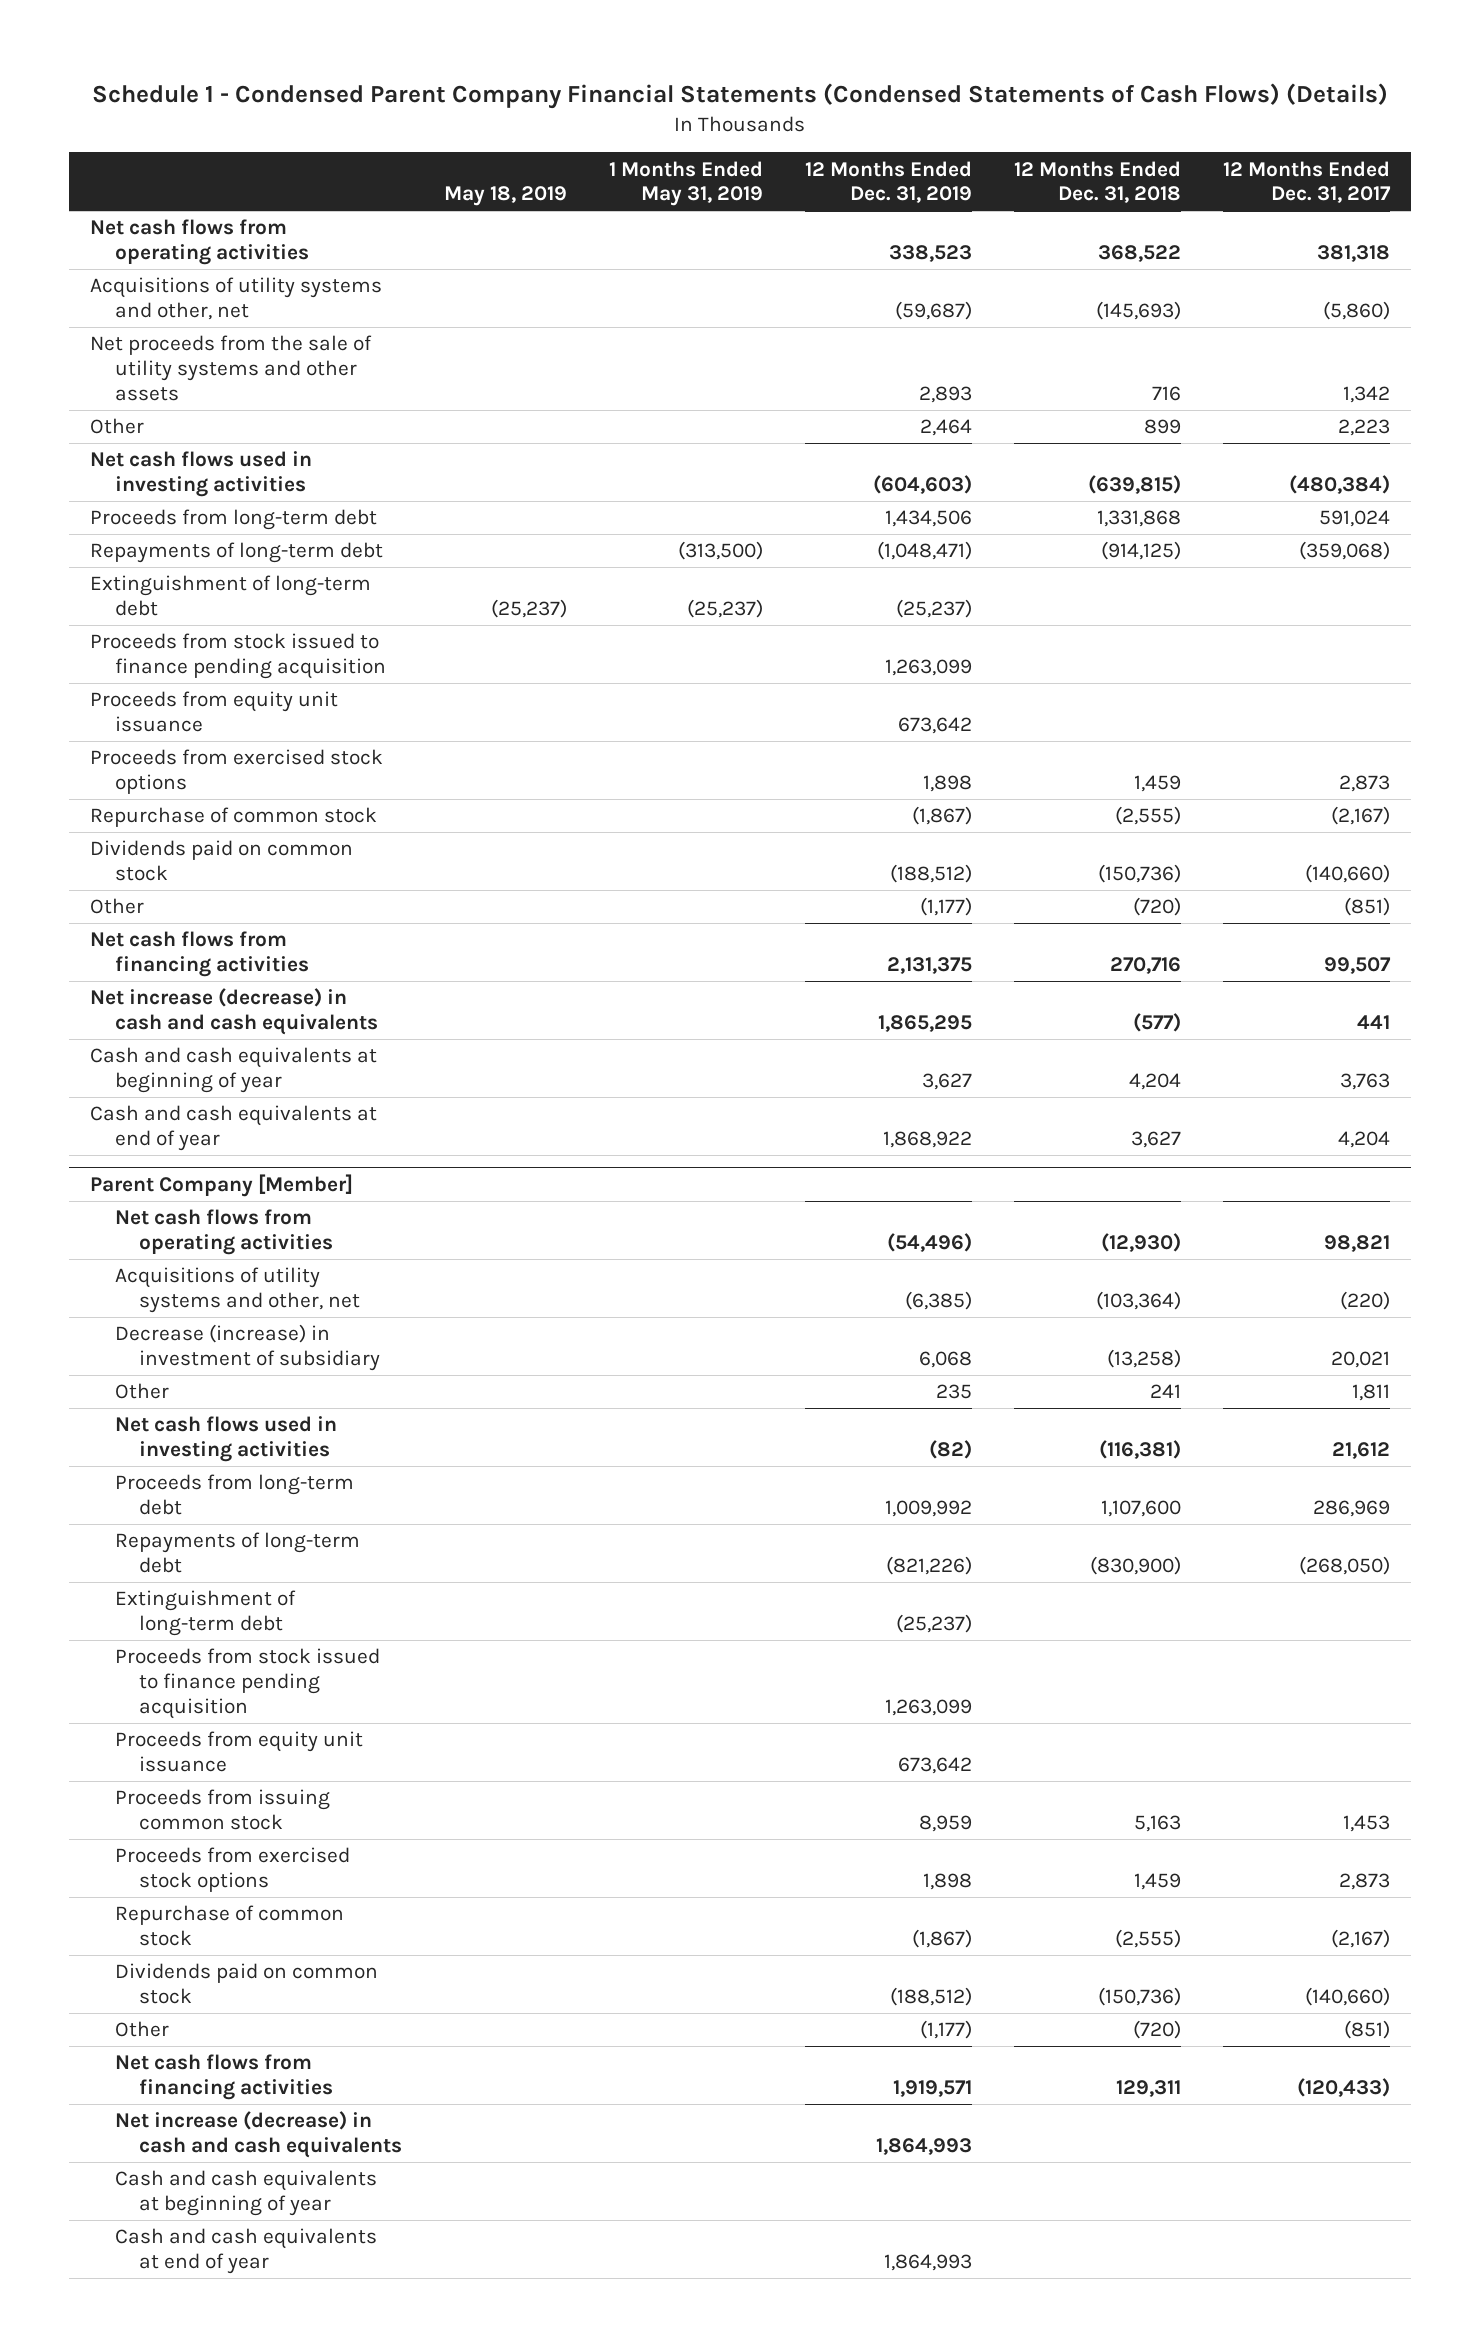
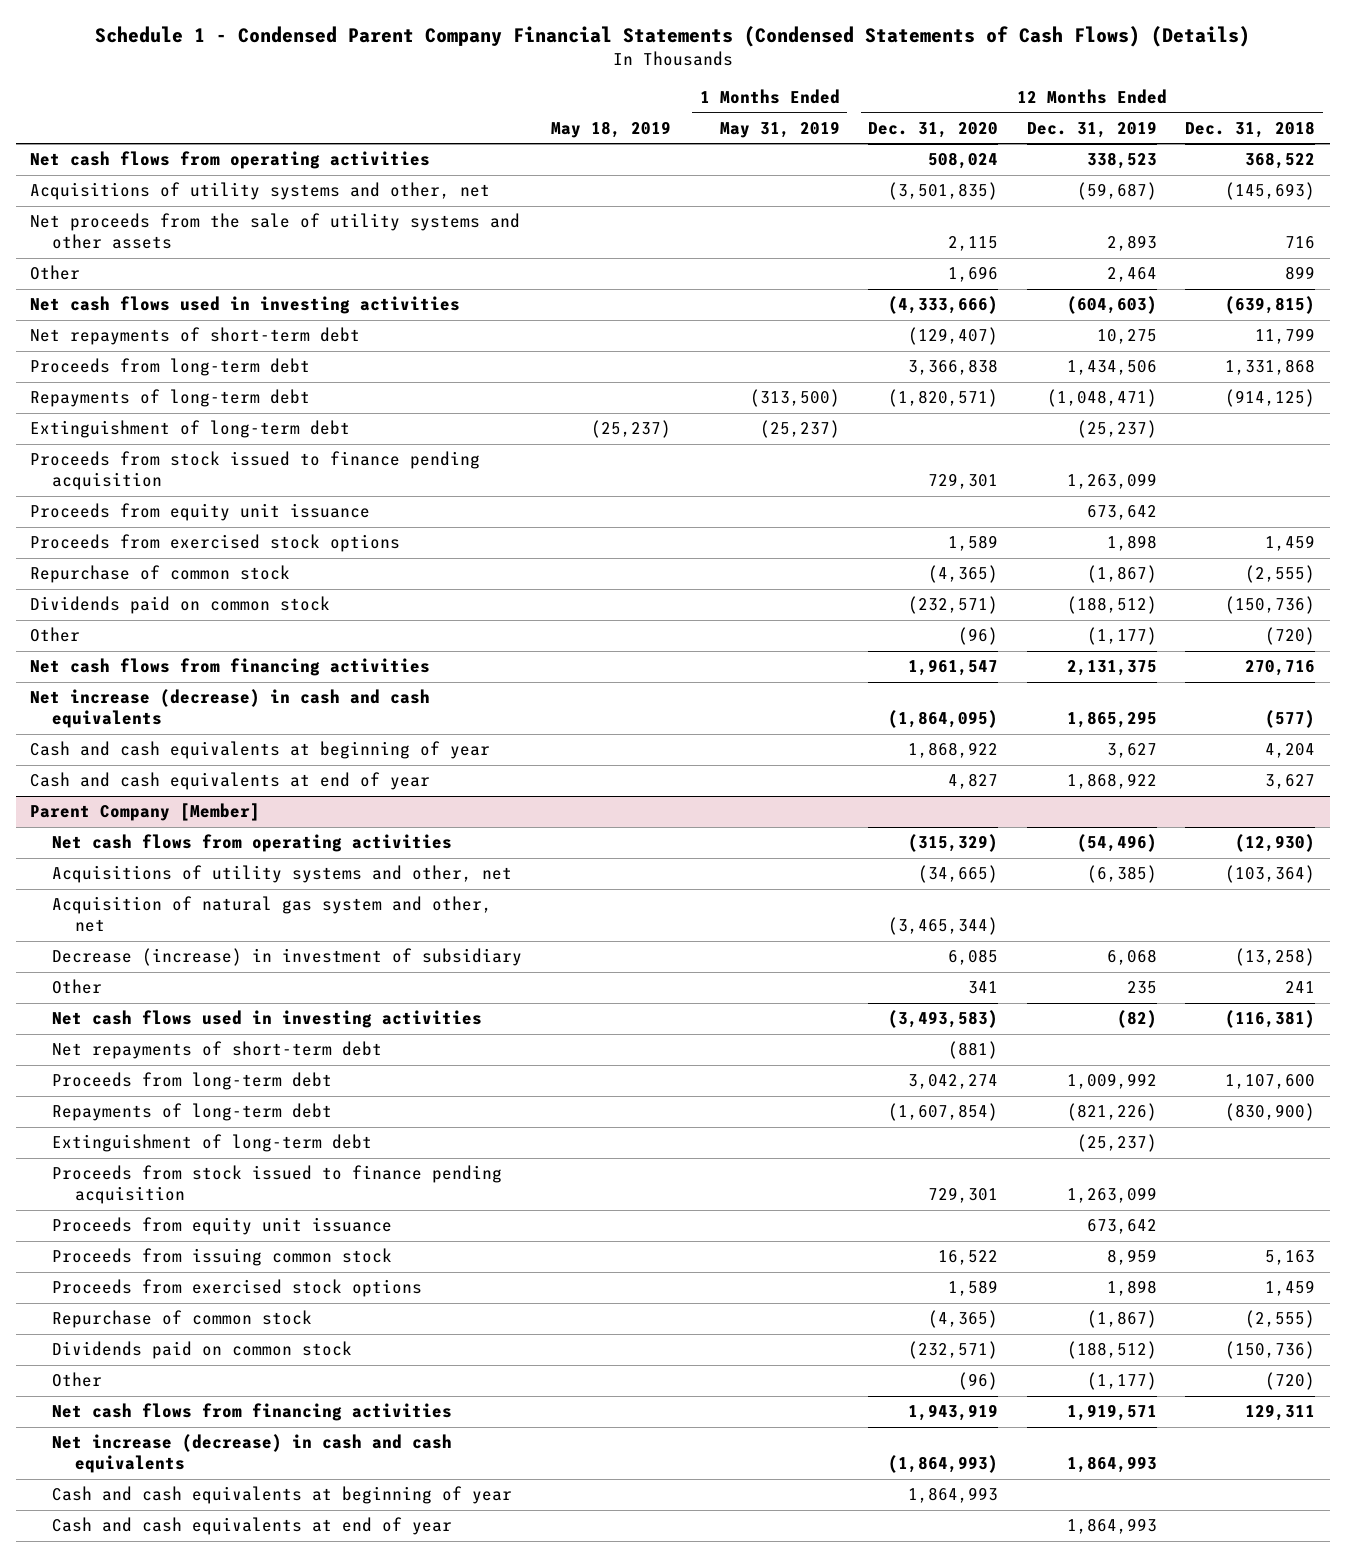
[1223,160,1392,204] 12 Months Ended Dec. 31, 2017 -> none
none -> [868,121,999,138] Dec. 31, 2020
none -> [30,327,361,346] Net repayments of short-term debt
none -> [52,896,493,933] Acquisition of natural gas system and other, net
none -> [52,1041,383,1060] Net repayments of short-term debt

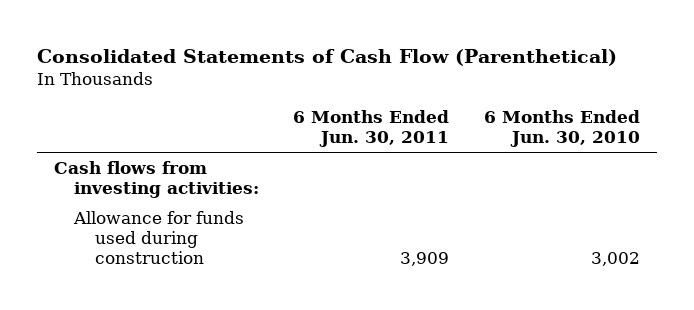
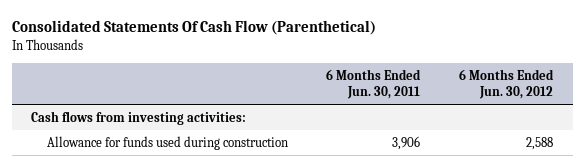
[36,48,617,66] Consolidated Statements of Cash Flow (Parenthetical) -> [12,20,377,36] Consolidated Statements Of Cash Flow (Parenthetical)
[483,110,640,147] 6 Months Ended Jun. 30, 2010 -> none
none -> [459,69,555,100] 6 Months Ended Jun. 30, 2012
[400,252,450,267] 3,909 -> [392,136,421,151] 3,906

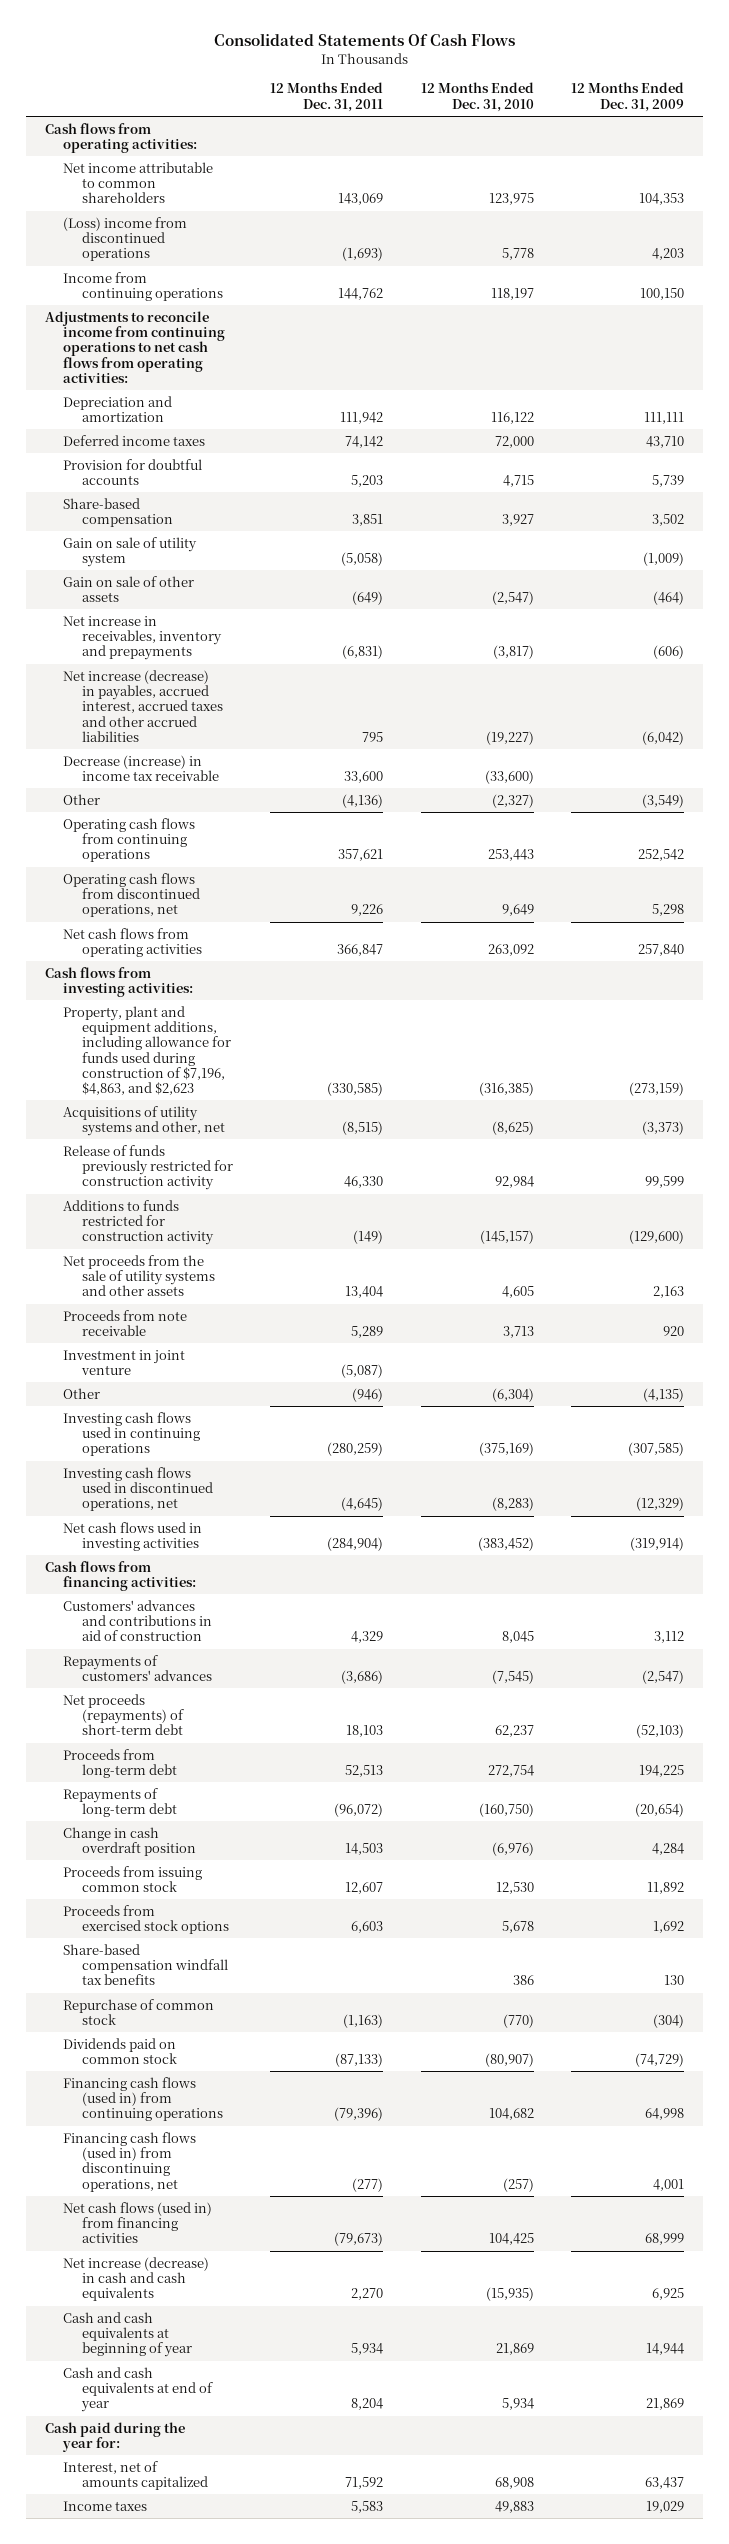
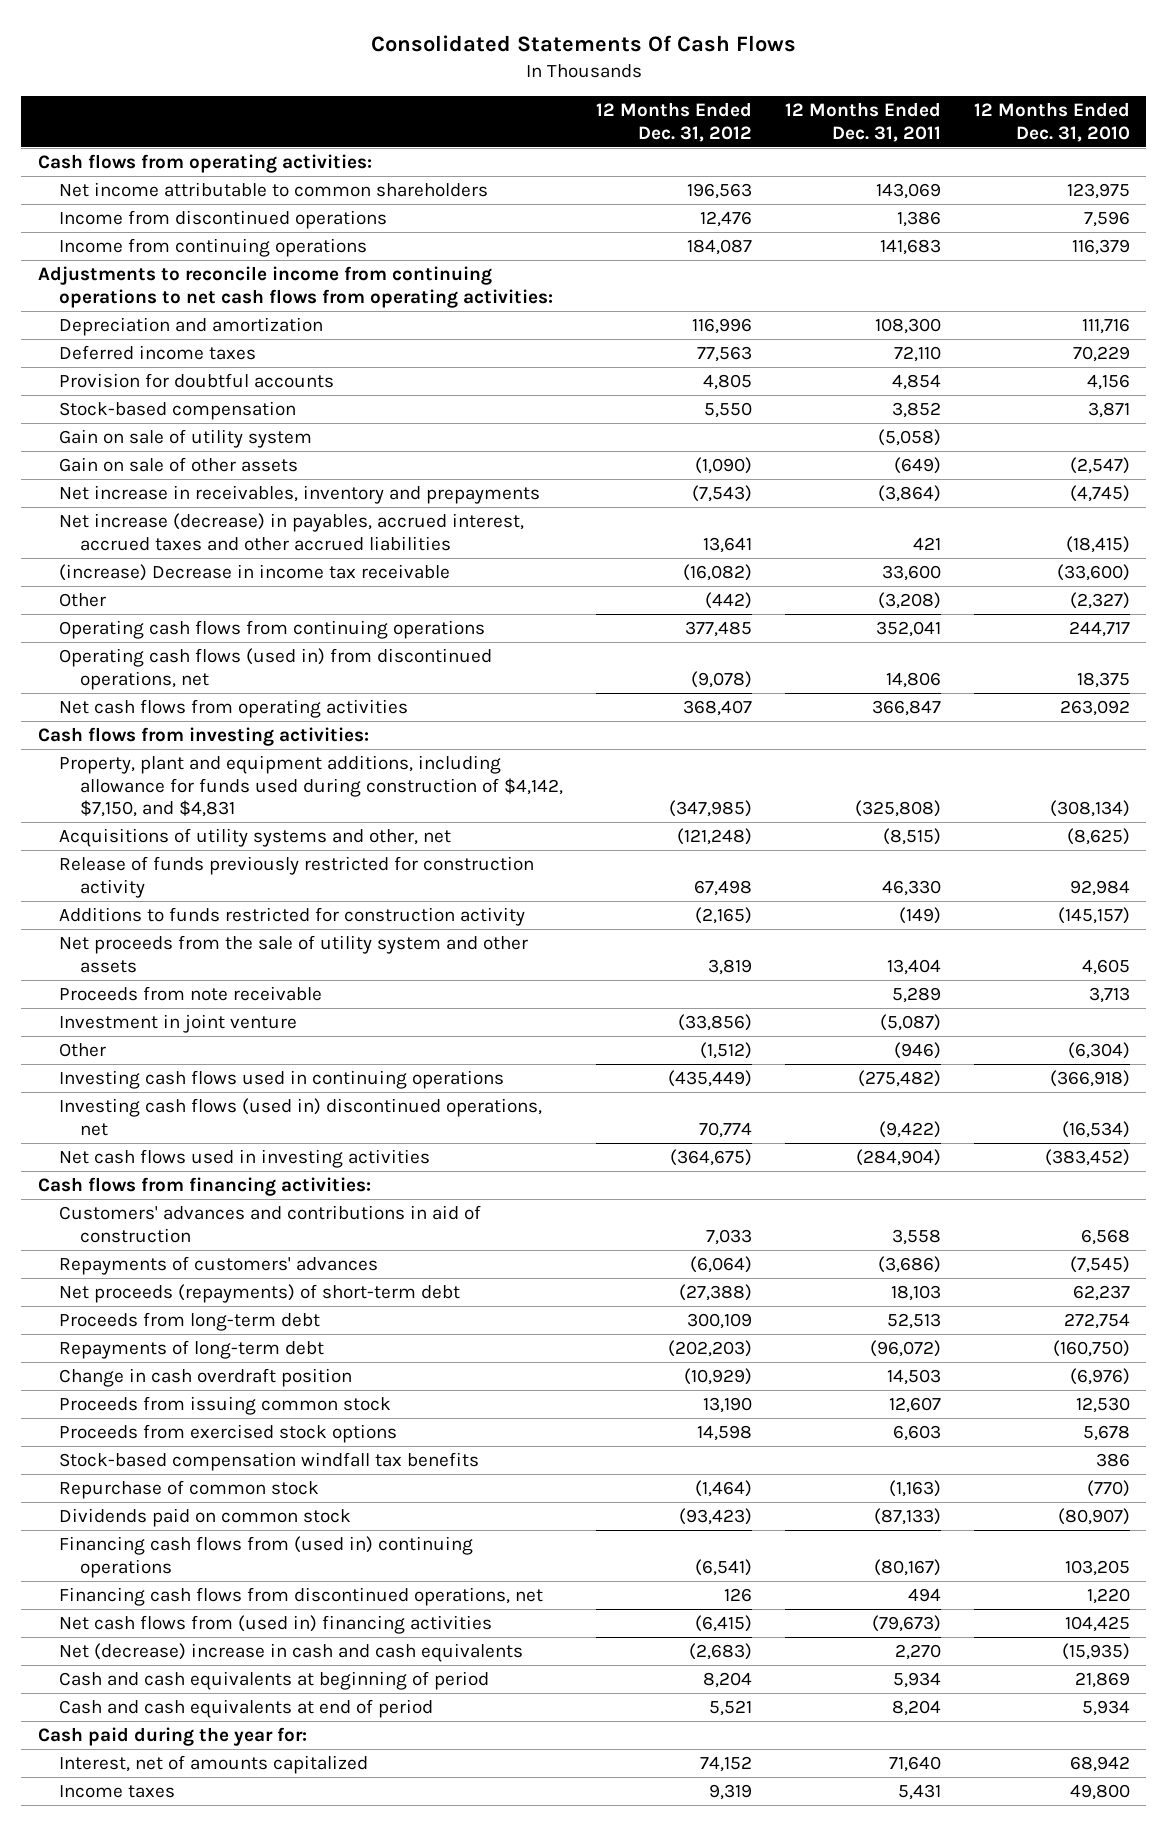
[571,82,685,112] 12 Months Ended Dec. 31, 2009 -> none
none -> [596,102,753,142] 12 Months Ended Dec. 31, 2012
[63,216,188,262] (Loss) income from discontinued operations -> [59,210,388,230] Income from discontinued operations
[342,247,384,262] (1,693) -> [897,211,942,228] 1,386
[501,248,534,261] 5,778 -> [1084,211,1131,228] 7,596
[338,288,384,301] 144,762 -> [880,239,942,256] 141,683
[490,288,534,301] 118,197 -> [1072,239,1131,256] 116,379
[340,412,384,425] 111,942 -> [875,318,942,335] 108,300
[490,412,534,425] 116,122 -> [1082,318,1131,335] 111,716
[345,435,384,448] 74,142 -> [894,346,942,363] 72,110
[494,435,534,448] 72,000 -> [1073,346,1131,363] 70,229
[351,475,384,488] 5,203 -> [892,374,942,391] 4,854
[502,475,534,488] 4,715 -> [1087,374,1131,391] 4,156
[63,497,174,528] Share-based compensation -> [59,401,297,421] Stock-based compensation
[352,514,384,527] 3,851 -> [892,402,942,419] 3,852
[501,514,534,527] 3,927 -> [1088,402,1131,419] 3,871
[342,645,384,660] (6,831) -> [878,485,942,503] (3,864)
[492,645,534,660] (3,817) -> [1070,485,1131,503] (4,745)
[362,731,384,742] 795 -> [913,536,942,550] 421
[485,730,534,745] (19,227) -> [1066,535,1131,553] (18,415)
[63,754,220,782] Decrease (increase) in income tax receivable -> [59,564,451,582] (increase) Decrease in income tax receivable
[342,793,384,808] (4,136) -> [878,592,942,610] (3,208)
[338,849,384,862] 357,621 -> [876,621,942,638] 352,041
[487,849,534,862] 253,443 -> [1069,621,1131,638] 244,717
[63,872,201,918] Operating cash flows from discontinued operations, net -> [59,648,493,690] Operating cash flows (used in) from discontinued operations, net
[351,904,384,917] 9,226 -> [886,671,942,688] 14,806
[501,904,534,917] 9,649 -> [1077,671,1131,688] 18,375
[63,1005,232,1096] Property, plant and equipment additions, including allowance for funds used during construction of $7,196, $4,863, and $2,623 -> [59,755,564,817] Property, plant and equipment additions, including allowance for funds used during construction of $4,142, $7,150, and $4,831
[327,1082,384,1097] (330,585) -> [855,799,942,817] (325,808)
[478,1082,534,1097] (316,385) -> [1050,799,1131,817] (308,134)
[63,1254,216,1297] Net proceeds from the sale of utility systems and other assets -> [59,935,529,973] Net proceeds from the sale of utility system and other assets
[327,1442,384,1457] (280,259) -> [858,1070,942,1088] (275,482)
[478,1442,534,1457] (375,169) -> [1050,1070,1131,1088] (366,918)
[63,1466,214,1512] Investing cash flows used in discontinued operations, net -> [59,1098,543,1136] Investing cash flows (used in) discontinued operations, net
[341,1497,384,1512] (4,645) -> [879,1120,942,1138] (9,422)
[491,1497,534,1512] (8,283) -> [1062,1120,1131,1138] (16,534)
[351,1631,384,1644] 4,329 -> [892,1228,942,1245] 3,558
[501,1631,534,1644] 8,045 -> [1081,1228,1131,1245] 6,568
[63,1943,229,1986] Share-based compensation windfall tax benefits -> [59,1452,480,1472] Stock-based compensation windfall tax benefits
[63,2076,224,2122] Financing cash flows (used in) from continuing operations -> [59,1536,474,1578] Financing cash flows from (used in) continuing operations
[334,2107,384,2122] (79,396) -> [874,1558,942,1576] (80,167)
[488,2108,534,2121] 104,682 -> [1065,1559,1131,1576] 103,205
[63,2131,197,2192] Financing cash flows (used in) from discontinuing operations, net -> [59,1587,544,1607] Financing cash flows from discontinued operations, net
[352,2177,384,2192] (277) -> [908,1588,942,1603] 494
[502,2177,534,2192] (257) -> [1087,1588,1131,1605] 1,220
[63,2201,213,2244] Net cash flows (used in) from financing activities -> [59,1615,493,1635] Net cash flows from (used in) financing activities
[63,2256,210,2302] Net increase (decrease) in cash and cash equivalents -> [59,1643,524,1663] Net (decrease) increase in cash and cash equivalents
[63,2311,193,2358] Cash and cash equivalents at beginning of year -> [59,1671,490,1691] Cash and cash equivalents at beginning of period
[63,2366,214,2413] Cash and cash equivalents at end of year -> [59,1699,434,1719] Cash and cash equivalents at end of period
[345,2477,384,2490] 71,592 -> [889,1756,942,1773] 71,640
[494,2477,534,2490] 68,908 -> [1070,1756,1131,1773] 68,942
[351,2500,384,2513] 5,583 -> [898,1784,942,1801] 5,431
[494,2500,534,2513] 49,883 -> [1070,1784,1131,1801] 49,800

